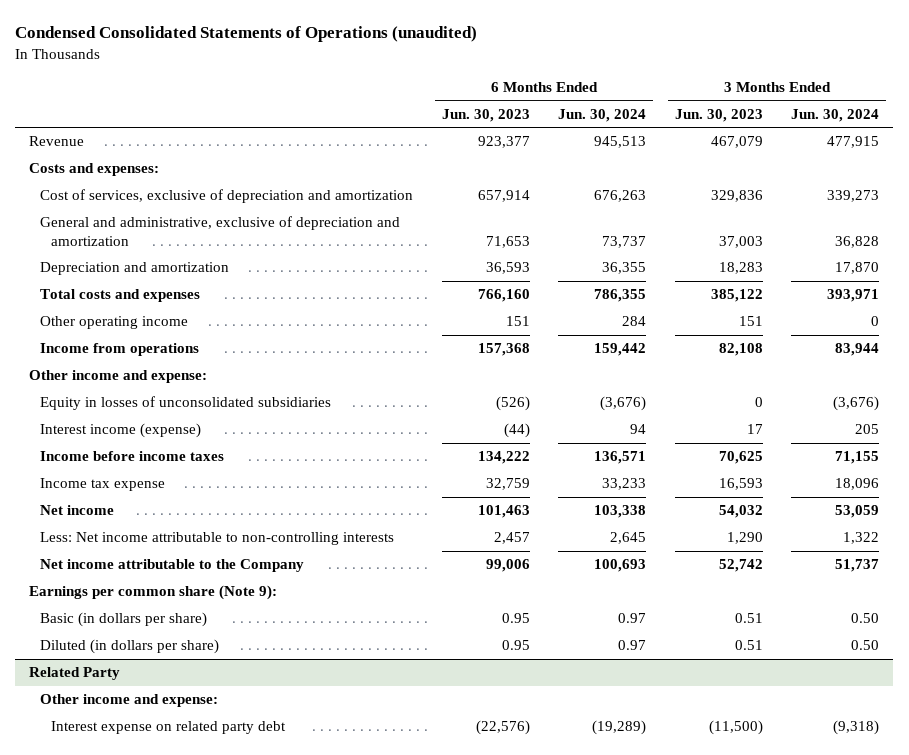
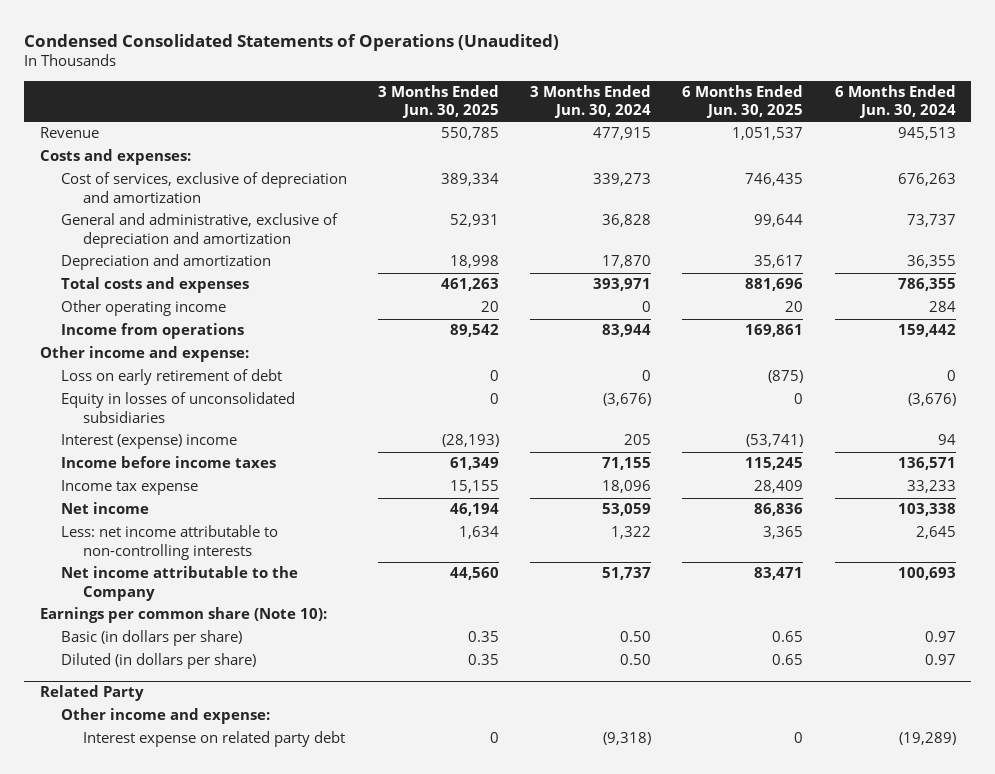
[15,26,478,43] Condensed Consolidated Statements of Operations (unaudited) -> [24,33,560,51] Condensed Consolidated Statements of Operations (Unaudited)
[441,108,530,122] Jun. 30, 2023 -> none
[674,108,763,122] Jun. 30, 2023 -> none
none -> [378,85,500,119] 3 Months Ended Jun. 30, 2025
none -> [682,85,804,119] 6 Months Ended Jun. 30, 2025
none -> [61,369,283,386] Loss on early retirement of debt
[40,423,202,439] Interest income (expense) -> [61,434,238,450] Interest (expense) income
[40,532,395,546] Less: Net income attributable to non-controlling interests -> [61,525,279,560] Less: net income attributable to non-controlling interests
[29,585,278,601] Earnings per common share (Note 9): -> [39,607,327,624] Earnings per common share (Note 10):

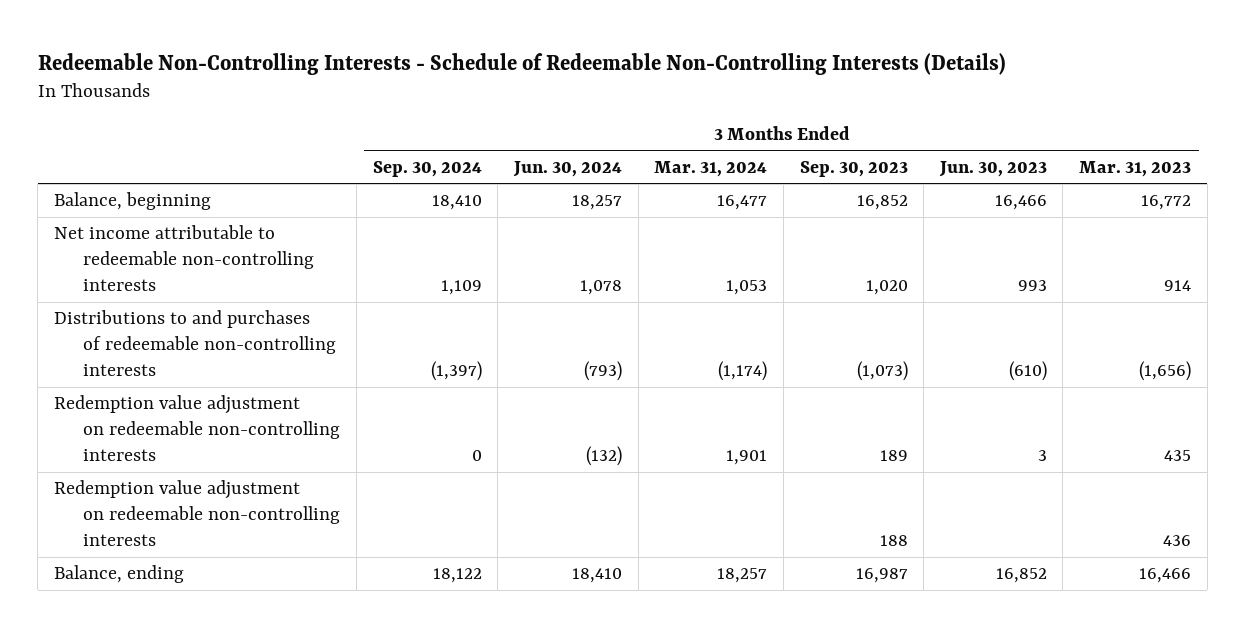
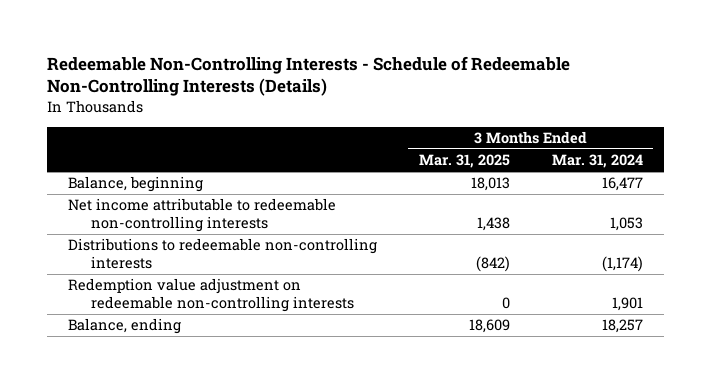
[372,160,482,177] Sep. 30, 2024 -> none
[512,160,622,177] Jun. 30, 2024 -> none
[799,160,908,177] Sep. 30, 2023 -> none
[938,160,1047,177] Jun. 30, 2023 -> none
[1079,160,1192,177] Mar. 31, 2023 -> none
none -> [418,154,510,169] Mar. 31, 2025
[53,310,337,377] Distributions to and purchases of redeemable non-controlling interests -> [67,238,377,270] Distributions to redeemable non-controlling interests
[53,480,341,547] Redemption value adjustment on redeemable non-controlling interests -> none

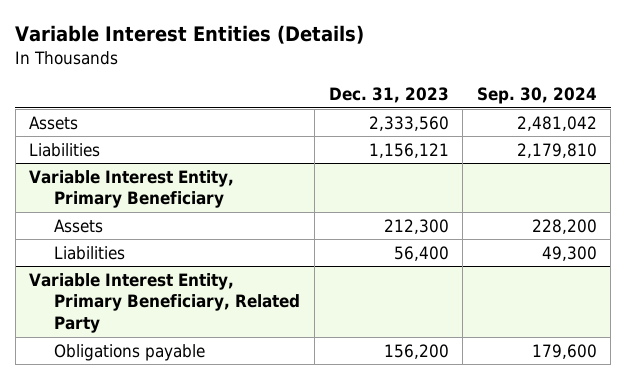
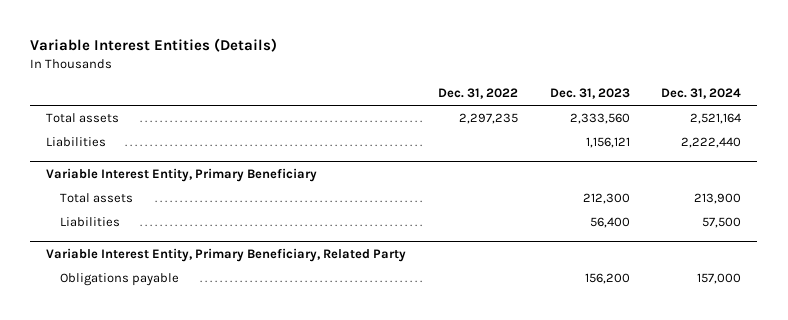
[476,87,597,105] Sep. 30, 2024 -> none
none -> [437,87,518,99] Dec. 31, 2022
none -> [661,87,742,99] Dec. 31, 2024
[29,115,79,130] Assets -> [46,113,120,124] Total assets
[54,218,104,233] Assets -> [59,193,133,204] Total assets

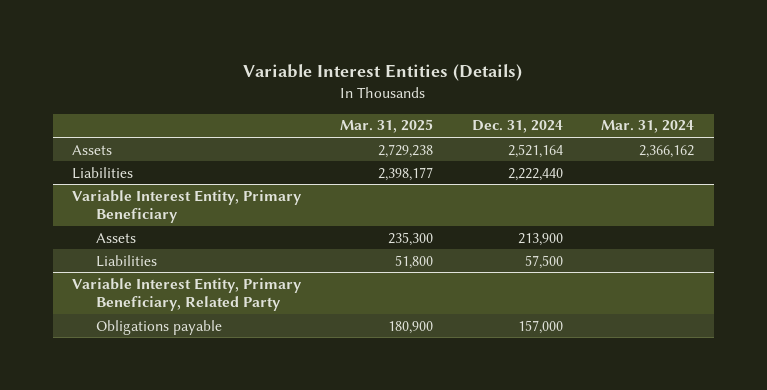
[437,87,518,99] Dec. 31, 2022 -> none
[549,87,630,99] Dec. 31, 2023 -> none
none -> [340,119,434,134] Mar. 31, 2025
none -> [601,120,695,134] Mar. 31, 2024
[46,113,120,124] Total assets -> [72,144,113,155] Assets
[59,193,133,204] Total assets -> [96,232,137,243] Assets

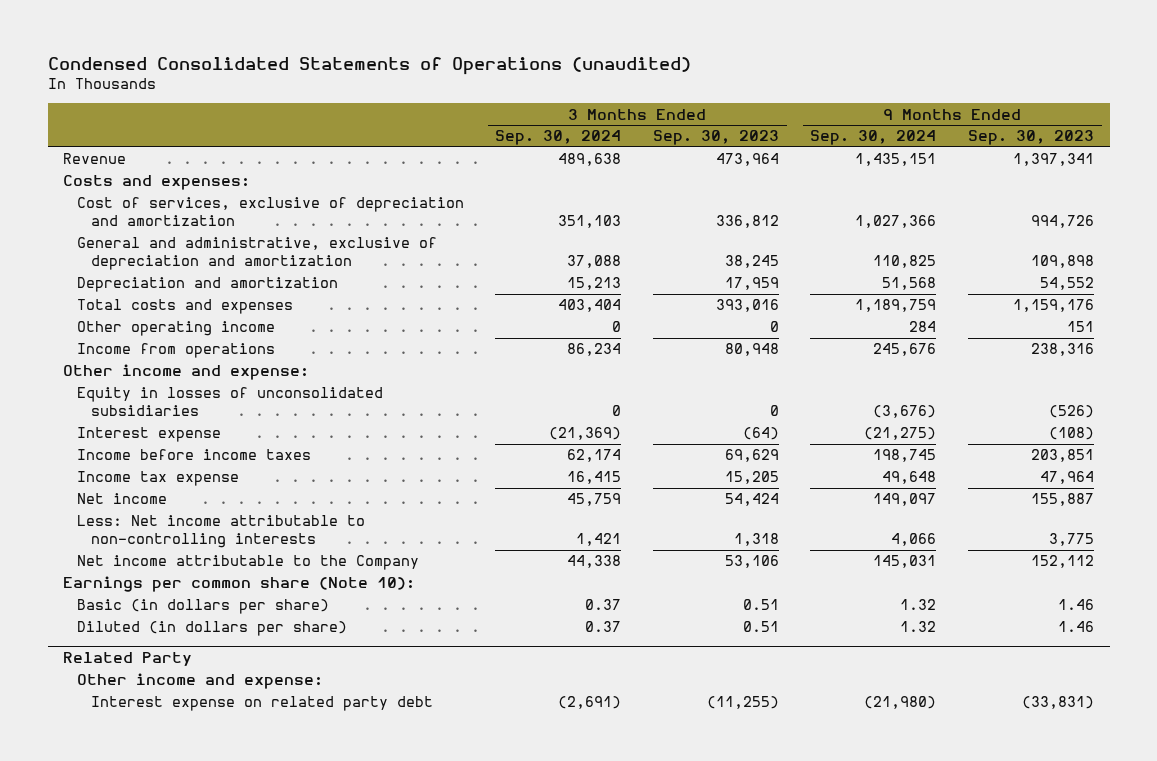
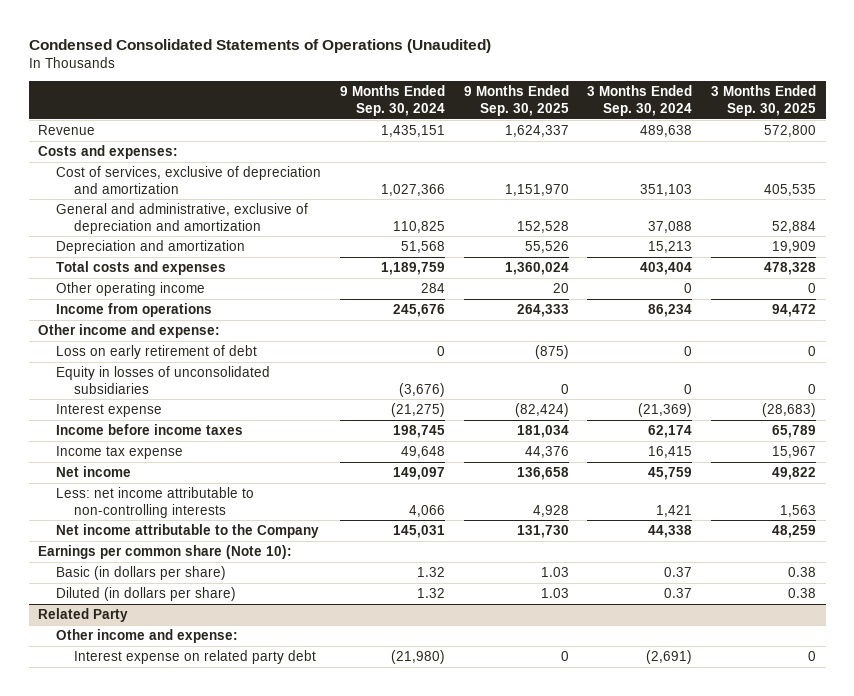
[47,56,691,75] Condensed Consolidated Statements of Operations (unaudited) -> [28,38,491,53] Condensed Consolidated Statements of Operations (Unaudited)
[652,130,779,146] Sep. 30, 2023 -> none
[967,130,1094,146] Sep. 30, 2023 -> none
none -> [463,85,569,116] 9 Months Ended Sep. 30, 2025
none -> [711,85,817,116] 3 Months Ended Sep. 30, 2025
none -> [55,344,257,359] Loss on early retirement of debt
[76,515,365,549] Less: Net income attributable to non-controlling interests -> [55,486,254,518] Less: net income attributable to non-controlling interests

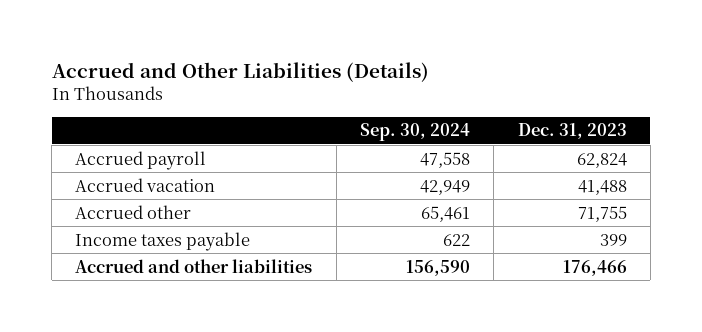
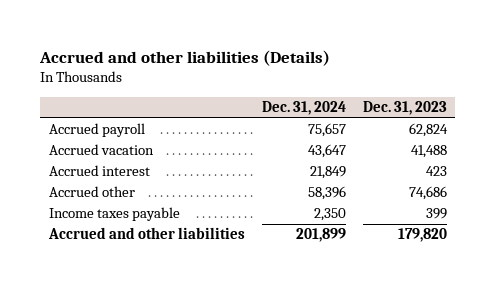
[51,61,429,82] Accrued and Other Liabilities (Details) -> [39,49,331,66] Accrued and other liabilities (Details)
[360,123,471,142] Sep. 30, 2024 -> none
none -> [261,101,346,116] Dec. 31, 2024
none -> [48,165,150,177] Accrued interest
[577,205,627,222] 71,755 -> [408,186,447,201] 74,686
[562,259,627,276] 176,466 -> [397,228,447,243] 179,820

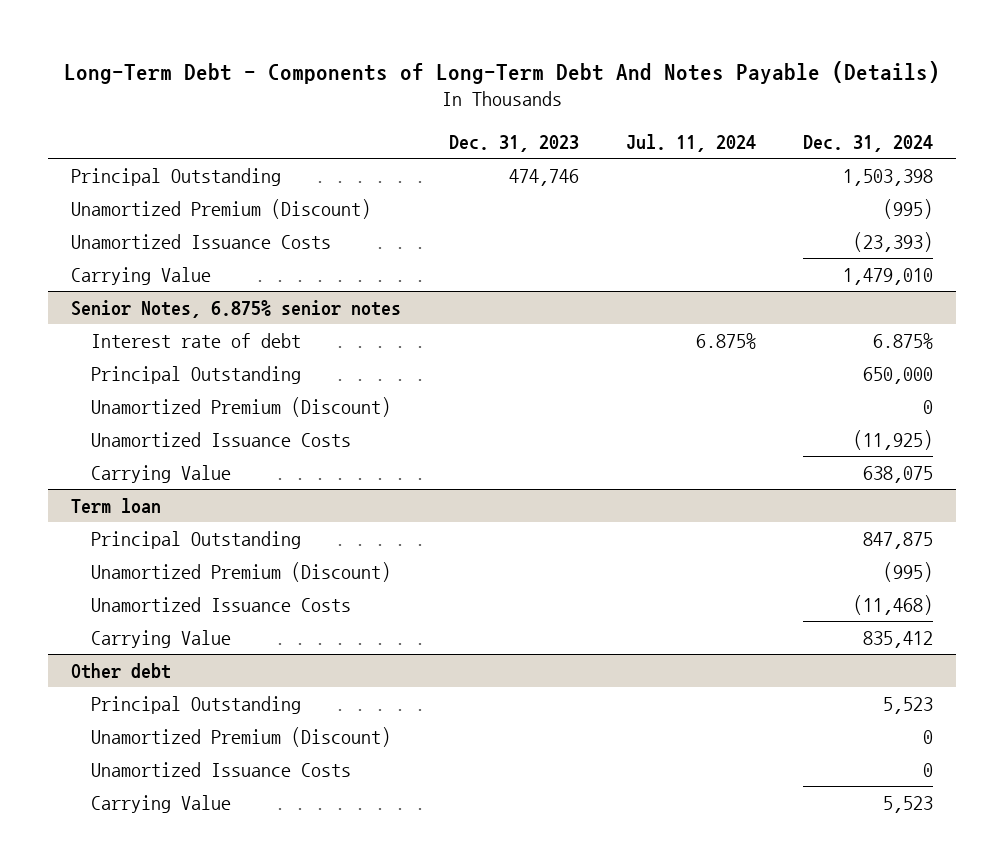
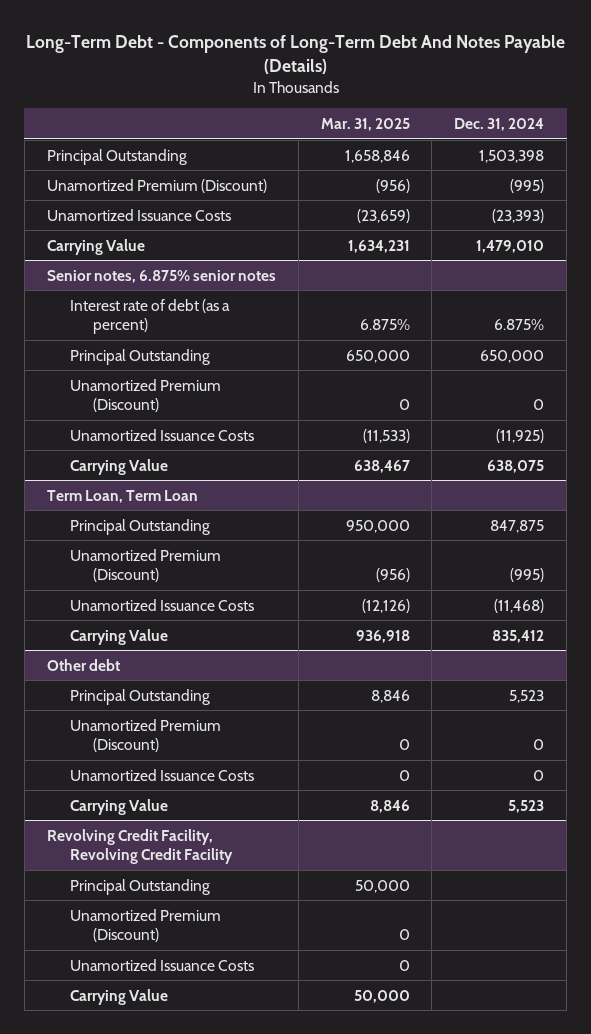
[448,134,579,152] Dec. 31, 2023 -> none
[625,133,756,152] Jul. 11, 2024 -> none
none -> [320,117,410,131] Mar. 31, 2025
[71,299,402,318] Senior Notes, 6.875% senior notes -> [46,269,276,283] Senior notes, 6.875% senior notes
[90,332,301,348] Interest rate of debt -> [69,298,230,334] Interest rate of debt (as a percent)
[71,497,162,513] Term loan -> [46,489,198,503] Term Loan, Term Loan
none -> [46,828,233,864] Revolving Credit Facility, Revolving Credit Facility
none -> [69,878,210,895] Principal Outstanding
none -> [69,908,221,942] Unamortized Premium (Discount)
none -> [69,958,254,971] Unamortized Issuance Costs
none -> [69,988,168,1005] Carrying Value

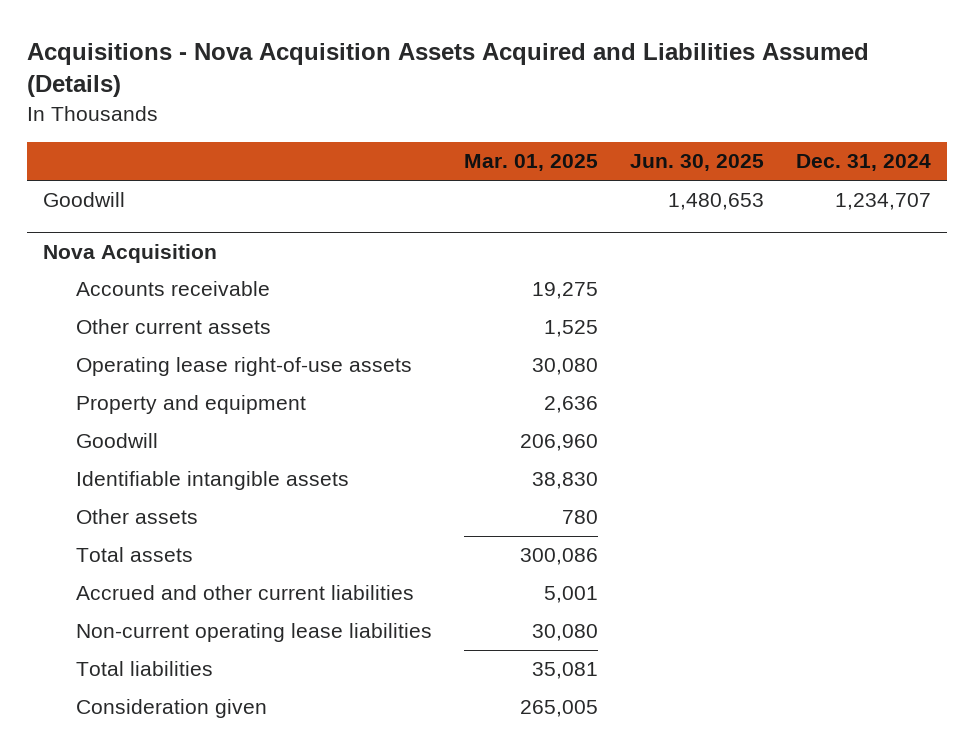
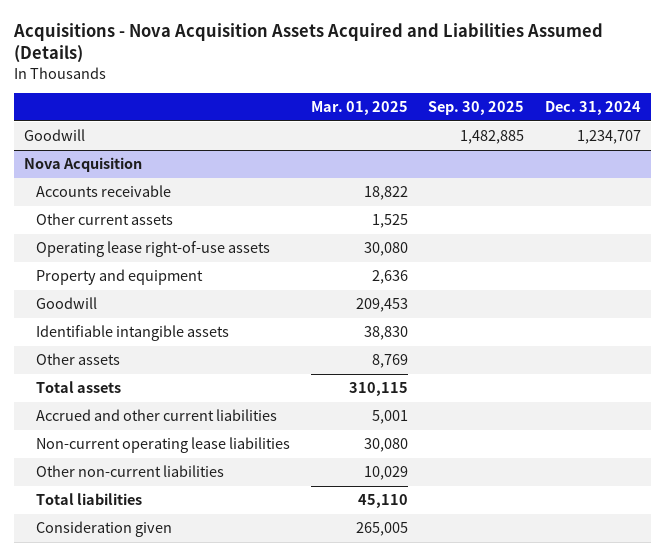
[629,154,764,172] Jun. 30, 2025 -> none
none -> [428,101,525,116] Sep. 30, 2025
[531,282,598,300] 19,275 -> [363,186,408,201] 18,822
[519,434,598,452] 206,960 -> [355,298,408,313] 209,453
[561,510,598,525] 780 -> [371,354,408,369] 8,769
[519,548,598,566] 300,086 -> [348,382,408,397] 310,115
none -> [36,465,225,478] Other non-current liabilities
[531,662,598,680] 35,081 -> [357,494,408,509] 45,110

